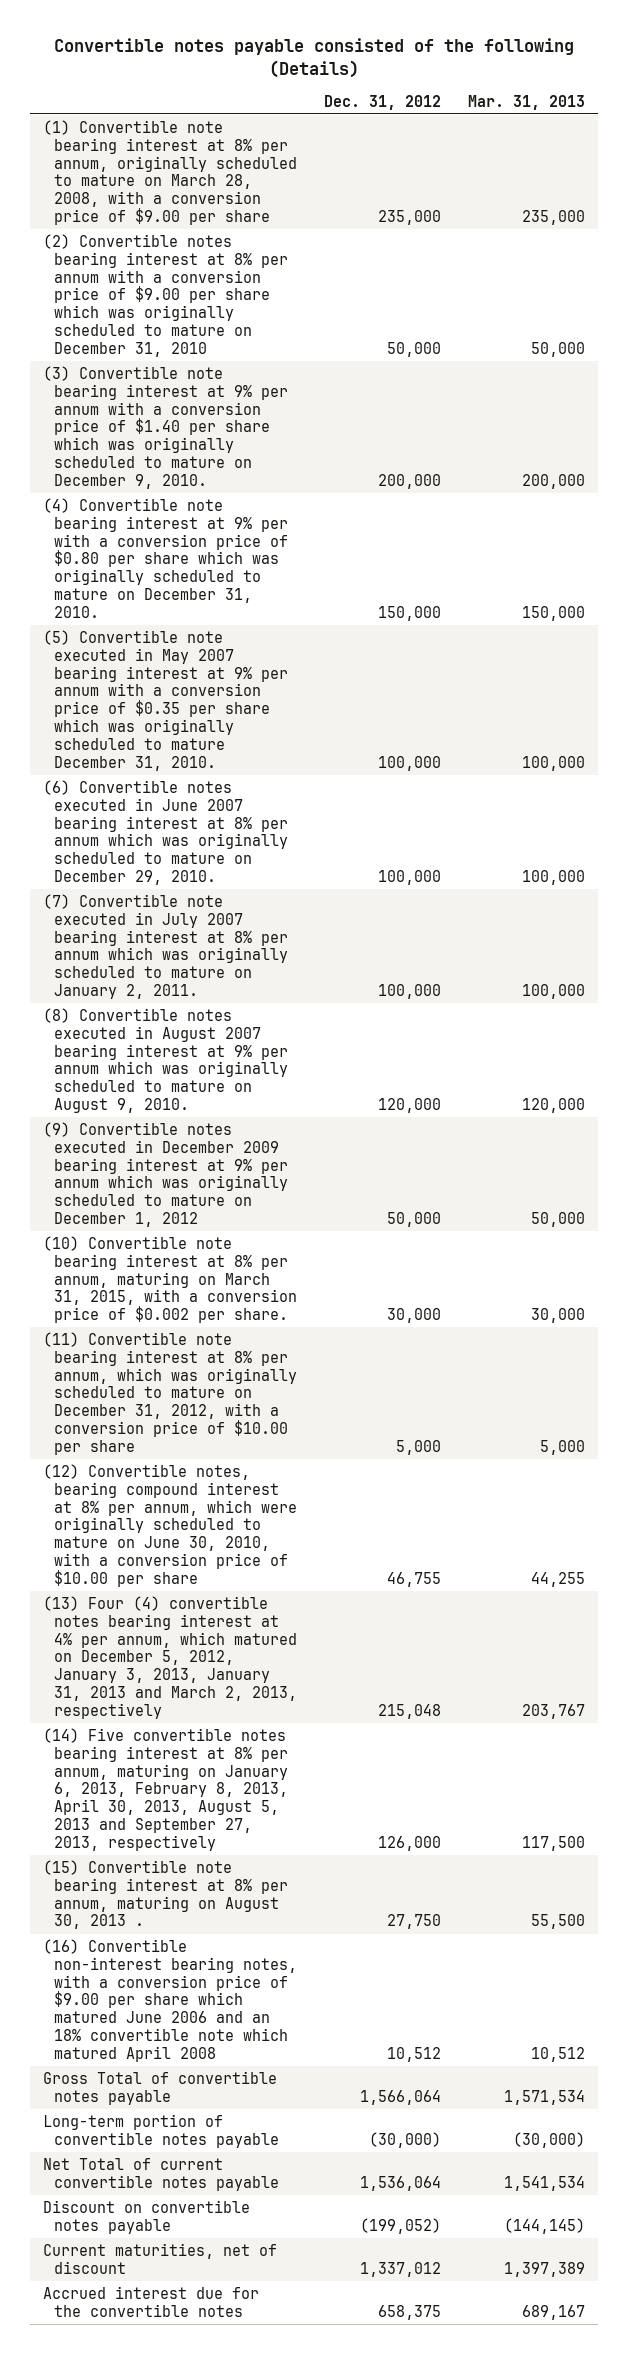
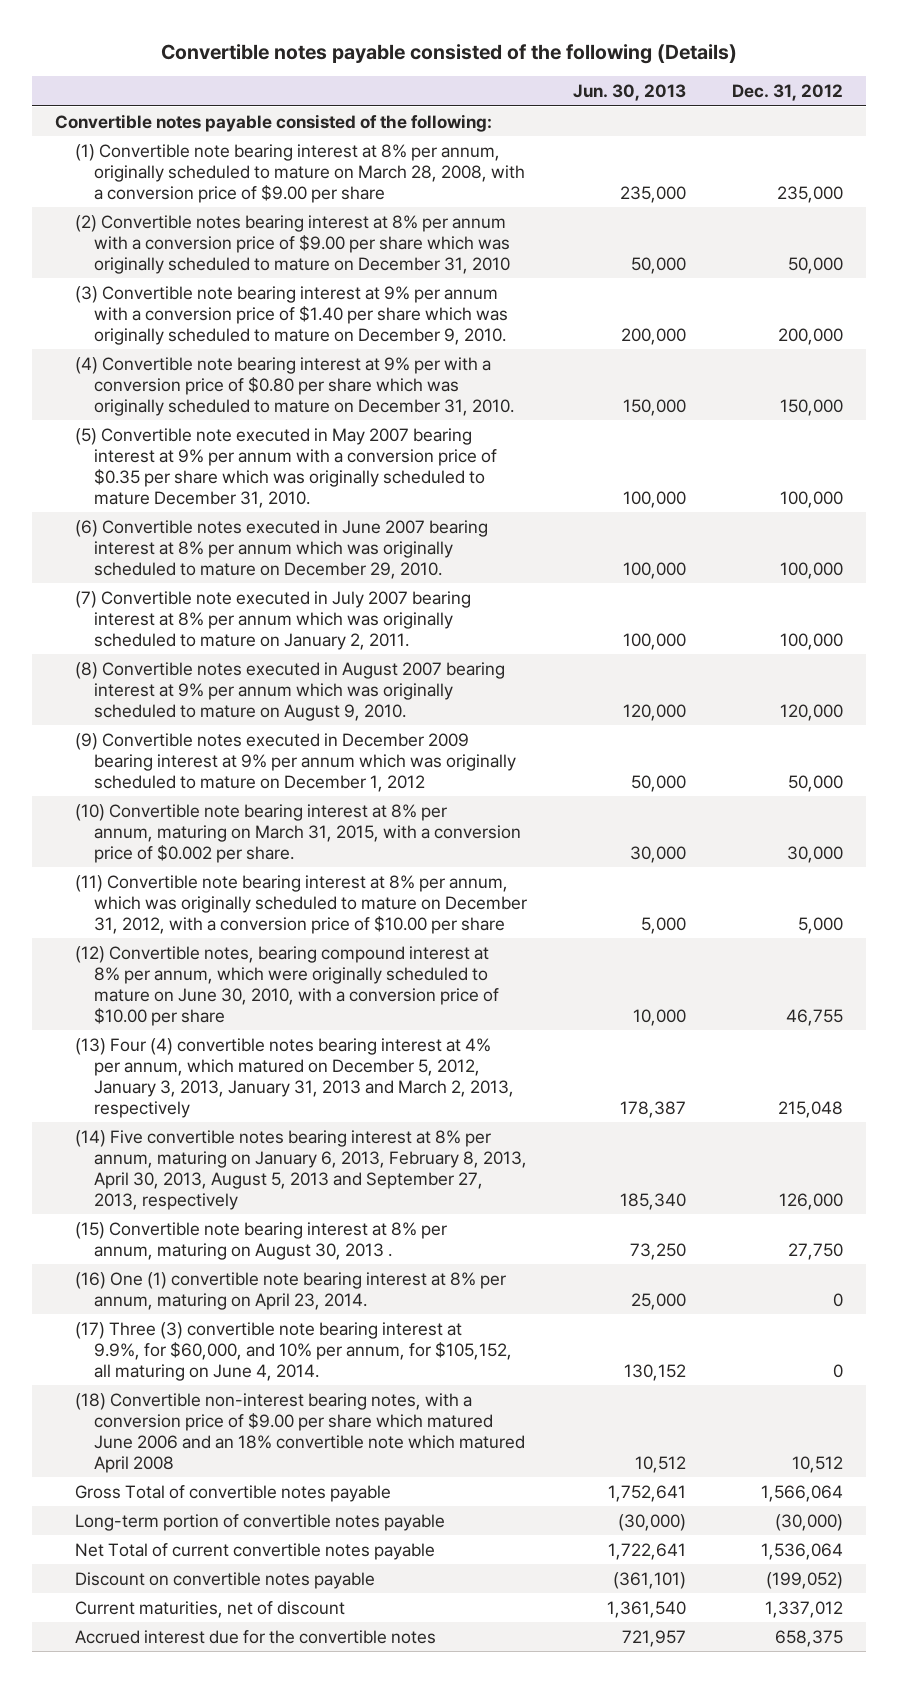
[467,94,585,110] Mar. 31, 2013 -> none
none -> [573,84,687,102] Jun. 30, 2013
none -> [54,113,492,132] Convertible notes payable consisted of the following:
none -> [74,1271,506,1310] (16) One (1) convertible note bearing interest at 8% per annum, maturing on April 23, 2014.
none -> [74,1321,513,1381] (17) Three (3) convertible note bearing interest at 9.9%, for $60,000, and 10% per annum, for $105,152, all maturing on June 4, 2014.
[42,1938,298,2063] (16) Convertible non-interest bearing notes, with a conversion price of $9.00 per share which matured June 2006 and an 18% convertible note which matured April 2008 -> [74,1392,526,1473] (18) Convertible non-interest bearing notes, with a conversion price of $9.00 per share which matured June 2006 and an 18% convertible note which matured April 2008

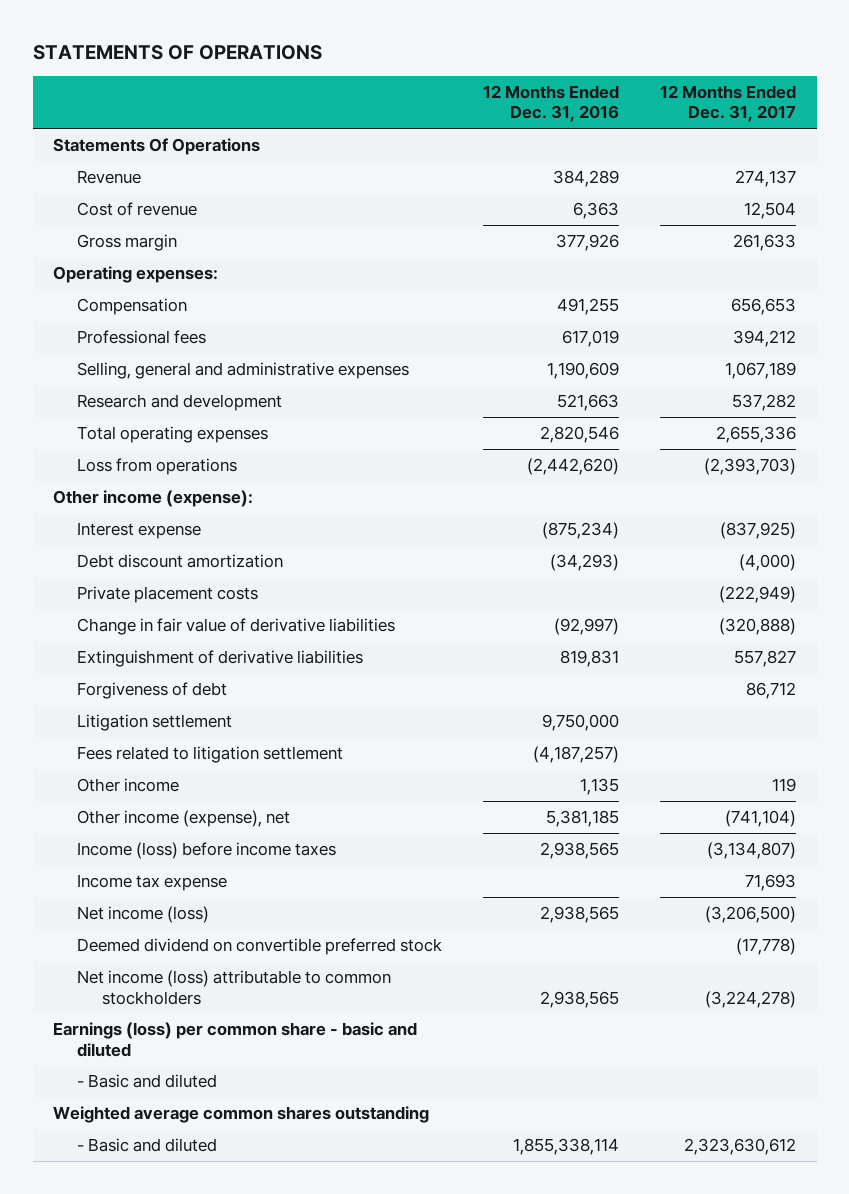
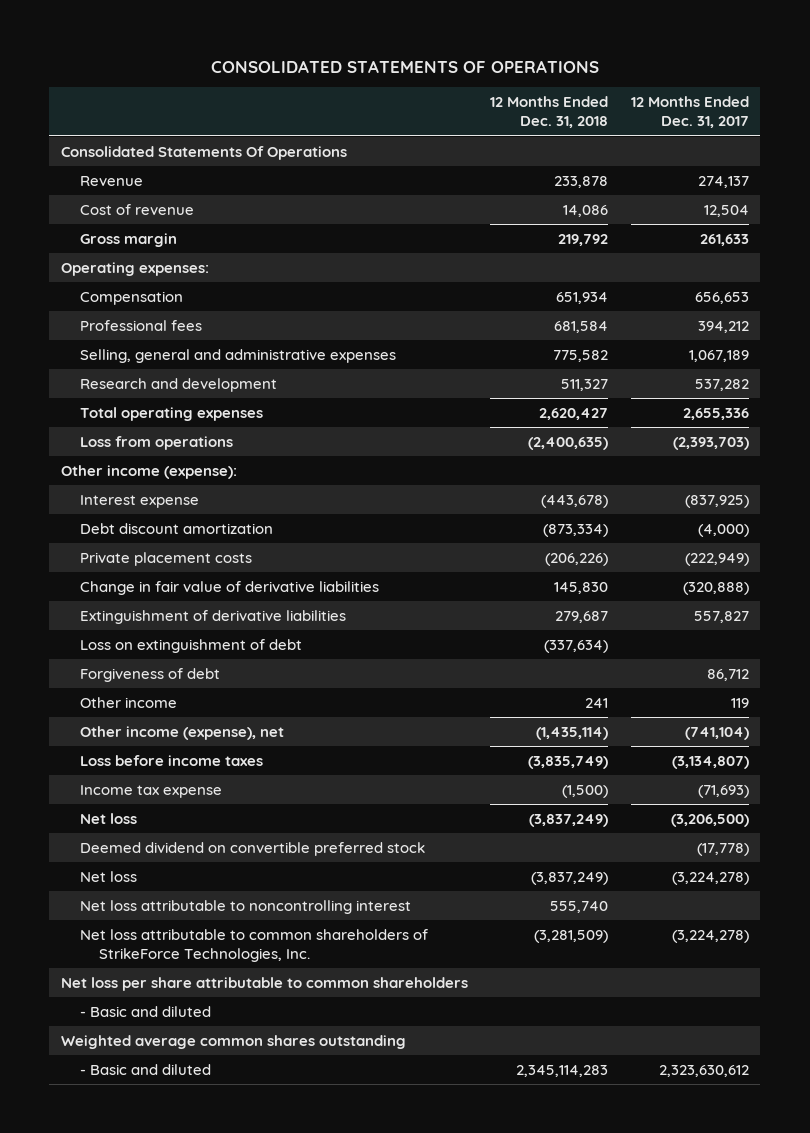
[32,45,322,61] STATEMENTS OF OPERATIONS -> [210,59,599,73] CONSOLIDATED STATEMENTS OF OPERATIONS
[483,84,620,123] 12 Months Ended Dec. 31, 2016 -> none
none -> [490,96,609,129] 12 Months Ended Dec. 31, 2018
[53,137,261,155] Statements Of Operations -> [60,145,347,160] Consolidated Statements Of Operations
none -> [80,638,303,653] Loss on extinguishment of debt
[77,713,233,731] Litigation settlement -> none
[77,745,344,763] Fees related to litigation settlement -> none
[77,841,337,859] Income (loss) before income taxes -> [80,754,264,766] Loss before income taxes
[745,873,797,891] 71,693 -> [697,784,749,798] (71,693)
[77,905,210,923] Net income (loss) -> [80,812,138,824] Net loss
none -> [80,870,138,882] Net loss
none -> [80,899,412,914] Net loss attributable to noncontrolling interest
[77,969,392,1005] Net income (loss) attributable to common stockholders -> [80,928,429,962] Net loss attributable to common shareholders of StrikeForce Technologies, Inc.
[53,1021,418,1057] Earnings (loss) per common share - basic and diluted -> [60,976,468,991] Net loss per share attributable to common shareholders

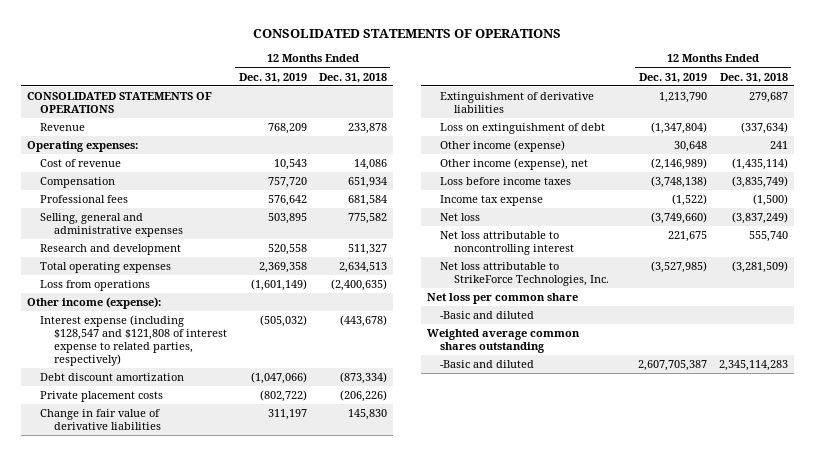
[630,96,749,129] 12 Months Ended Dec. 31, 2017 -> none
none -> [238,72,307,83] Dec. 31, 2019
[60,145,347,160] Consolidated Statements Of Operations -> [26,92,212,113] CONSOLIDATED STATEMENTS OF OPERATIONS
[80,232,178,247] Gross margin -> none
[80,203,195,215] Cost of revenue -> [40,159,122,168] Cost of revenue
[539,407,609,420] 2,620,427 -> [339,262,388,274] 2,634,513
[80,494,200,508] Interest expense -> [40,315,227,366] Interest expense (including $128,547 and $121,808 of interest expense to related parties, respectively)
[80,667,221,682] Forgiveness of debt -> none
[80,696,178,708] Other income -> [440,140,566,153] Other income (expense)
[80,841,426,856] Deemed dividend on convertible preferred stock -> none
[80,870,138,882] Net loss -> none
[80,928,429,962] Net loss attributable to common shareholders of StrikeForce Technologies, Inc. -> [440,262,609,286] Net loss attributable to StrikeForce Technologies, Inc.
[60,976,468,991] Net loss per share attributable to common shareholders -> [426,293,578,305] Net loss per common share
[80,1005,212,1017] - Basic and diluted -> [440,311,535,320] -Basic and diluted
[80,1063,212,1075] - Basic and diluted -> [440,360,535,369] -Basic and diluted

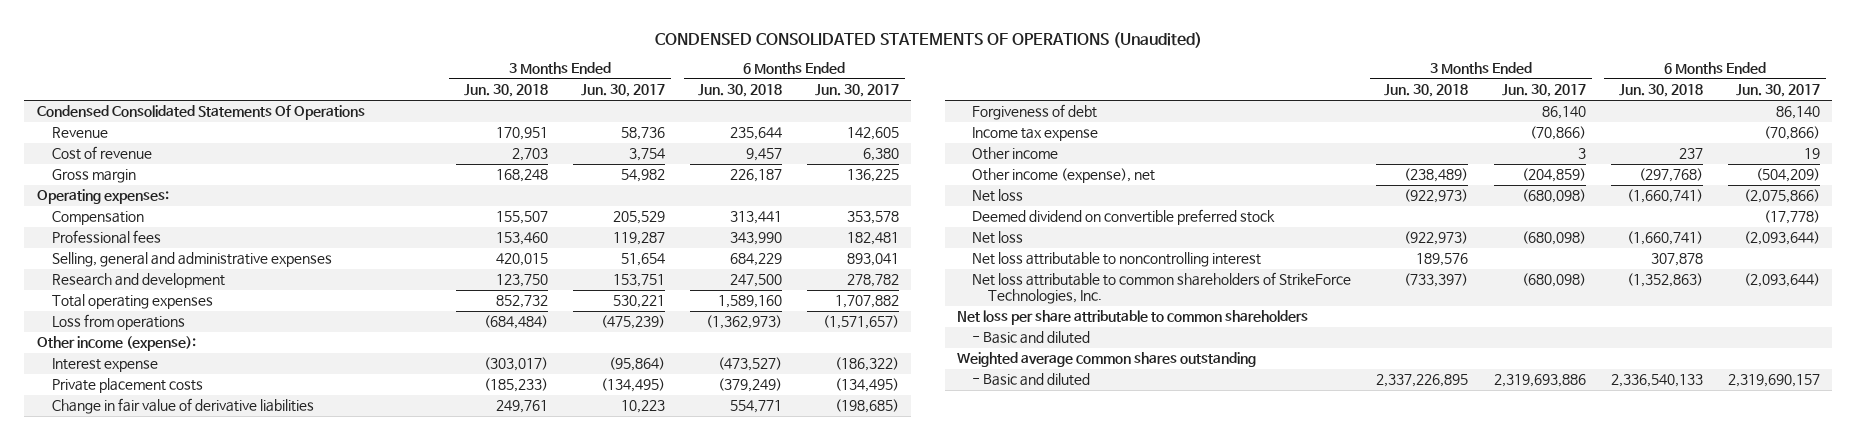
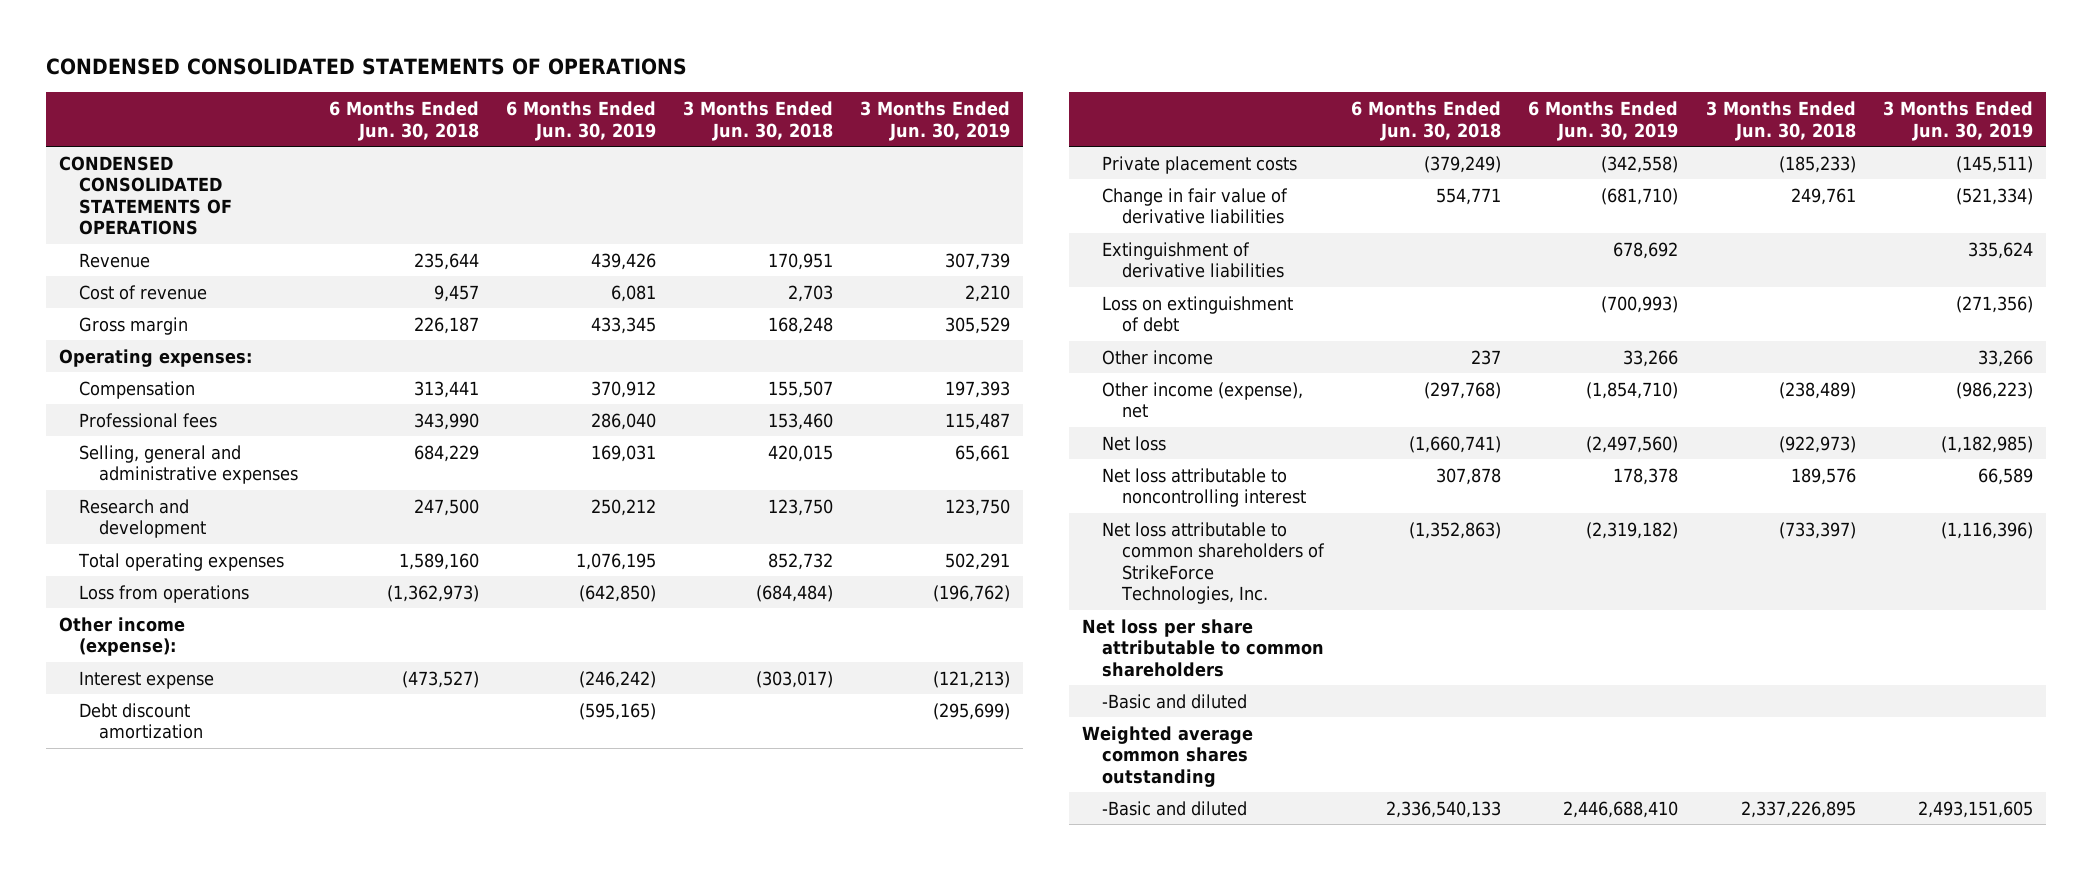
[655,31,1203,48] CONDENSED CONSOLIDATED STATEMENTS OF OPERATIONS (Unaudited) -> [45,58,687,76] CONDENSED CONSOLIDATED STATEMENTS OF OPERATIONS
[580,84,665,98] Jun. 30, 2017 -> none
[814,84,899,98] Jun. 30, 2017 -> none
none -> [505,101,656,141] 6 Months Ended Jun. 30, 2019
none -> [859,101,1010,141] 3 Months Ended Jun. 30, 2019
[36,105,365,121] Condensed Consolidated Statements Of Operations -> [59,155,233,236] CONDENSED CONSOLIDATED STATEMENTS OF OPERATIONS
none -> [79,702,204,740] Debt discount amortization
[972,104,1098,121] Forgiveness of debt -> none
[972,127,1099,142] Income tax expense -> none
none -> [1102,241,1285,279] Extinguishment of derivative liabilities
none -> [1102,295,1294,333] Loss on extinguishment of debt
[972,209,1276,226] Deemed dividend on convertible preferred stock -> none
[972,231,1024,245] Net loss -> none
[972,331,1091,345] - Basic and diluted -> [1102,693,1248,709] -Basic and diluted
[972,373,1091,387] - Basic and diluted -> [1102,800,1248,816] -Basic and diluted

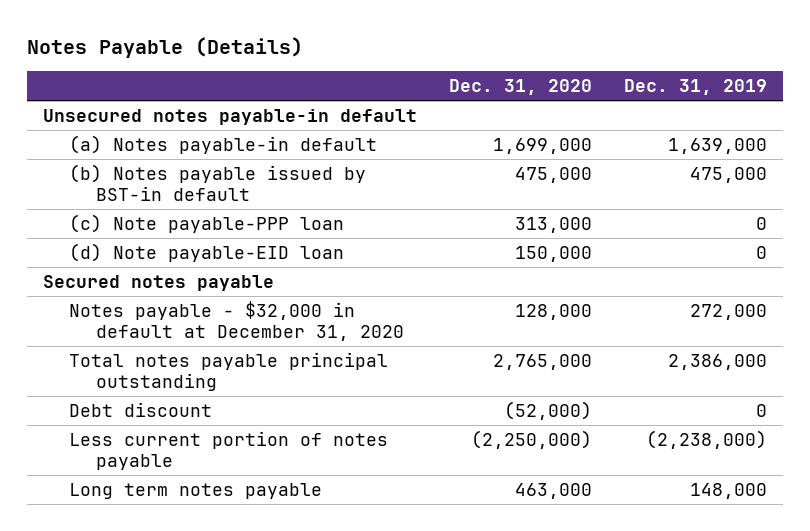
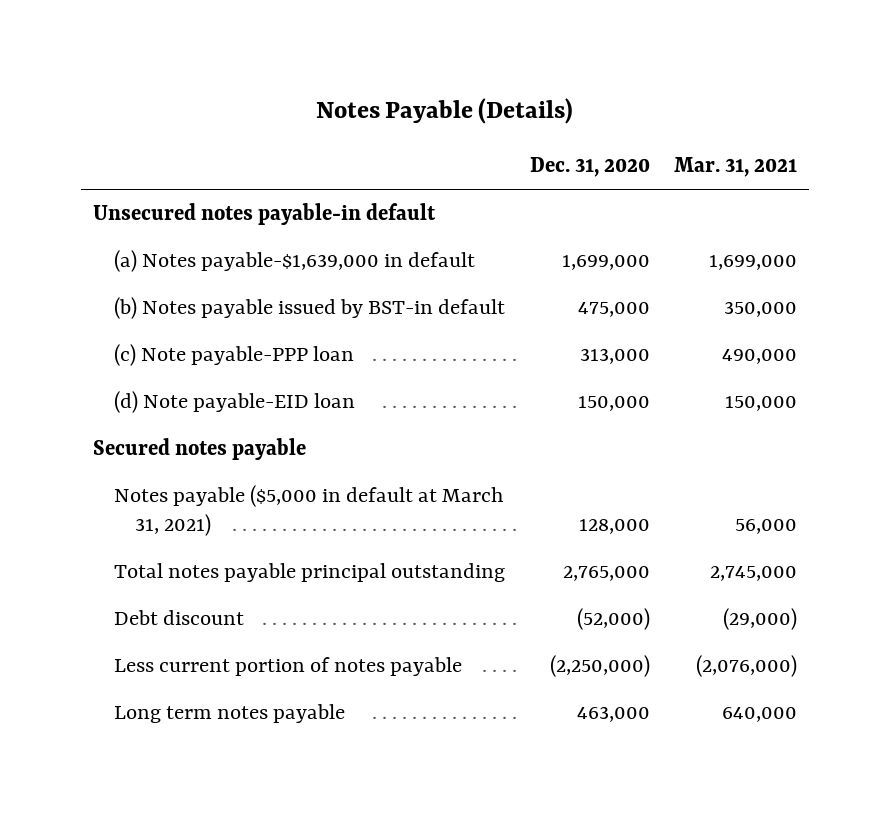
[623,79,767,96] Dec. 31, 2019 -> none
none -> [674,157,798,178] Mar. 31, 2021
[69,134,378,154] (a) Notes payable-in default -> [113,250,475,273] (a) Notes payable-$1,639,000 in default
[69,300,404,341] Notes payable - $32,000 in default at December 31, 2020 -> [113,485,503,536] Notes payable ($5,000 in default at March 31, 2021)

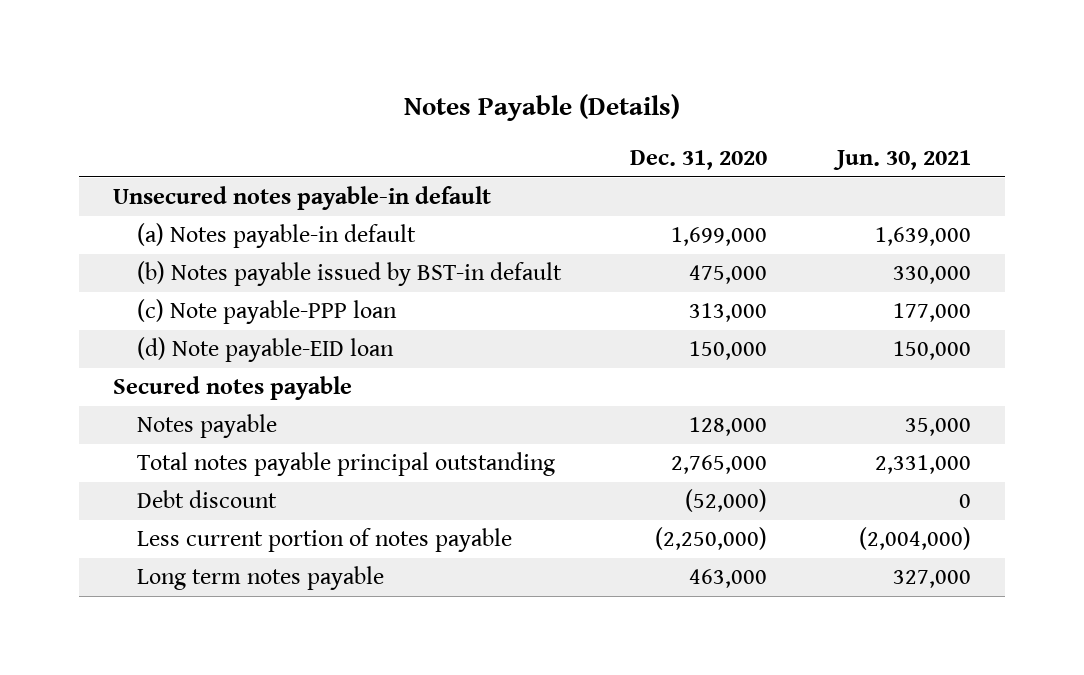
[674,157,798,178] Mar. 31, 2021 -> none
none -> [832,149,971,170] Jun. 30, 2021
[113,250,475,273] (a) Notes payable-$1,639,000 in default -> [136,223,416,249] (a) Notes payable-in default
[113,485,503,536] Notes payable ($5,000 in default at March 31, 2021) -> [136,414,277,439] Notes payable

